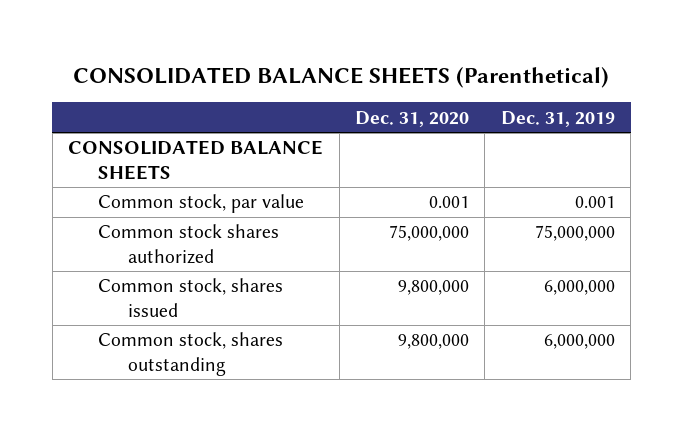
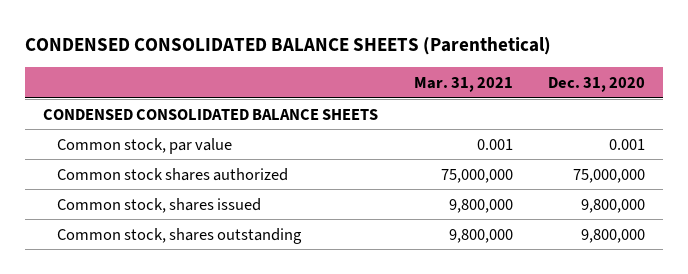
[73,66,610,88] CONSOLIDATED BALANCE SHEETS (Parenthetical) -> [24,36,551,55] CONDENSED CONSOLIDATED BALANCE SHEETS (Parenthetical)
[500,110,615,127] Dec. 31, 2019 -> none
none -> [413,77,513,93] Mar. 31, 2021
[68,140,324,180] CONSOLIDATED BALANCE SHEETS -> [42,108,378,120] CONDENSED CONSOLIDATED BALANCE SHEETS

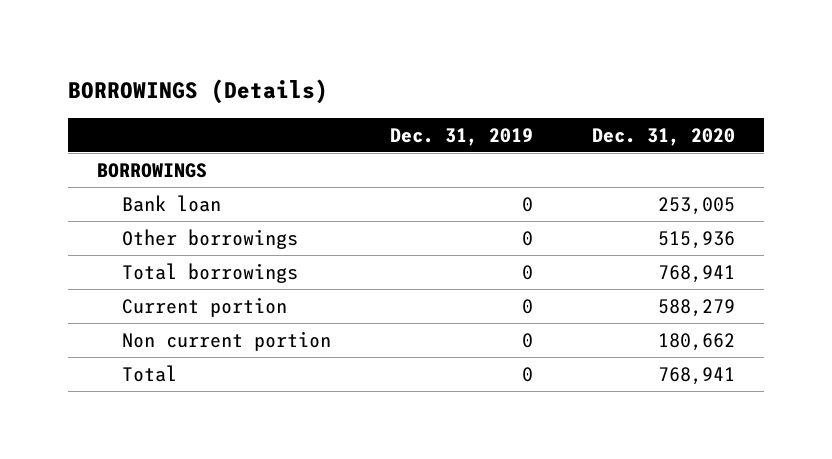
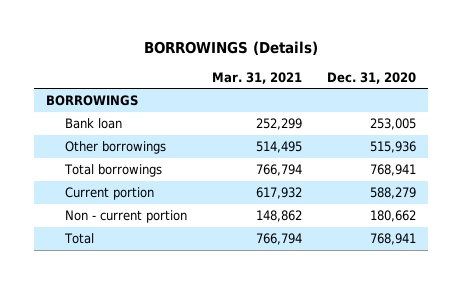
[390,127,534,146] Dec. 31, 2019 -> none
none -> [211,71,302,84] Mar. 31, 2021
[122,330,332,351] Non current portion -> [64,210,187,224] Non - current portion

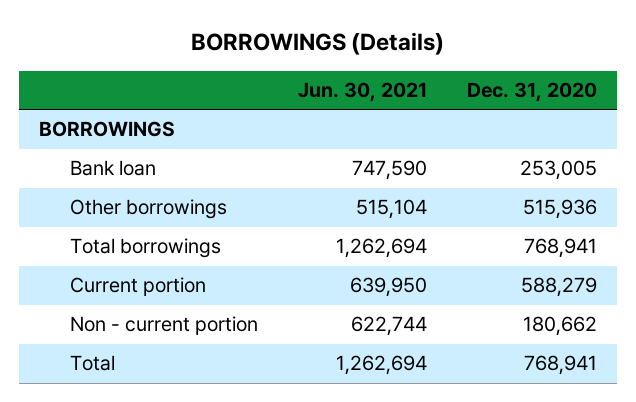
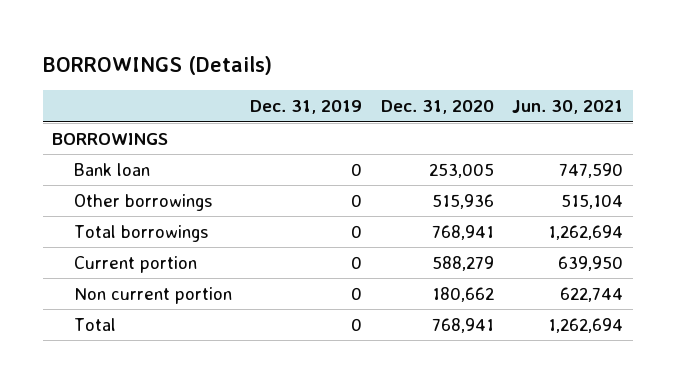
none -> [250,100,363,115] Dec. 31, 2019
[70,316,259,336] Non - current portion -> [73,286,232,304] Non current portion

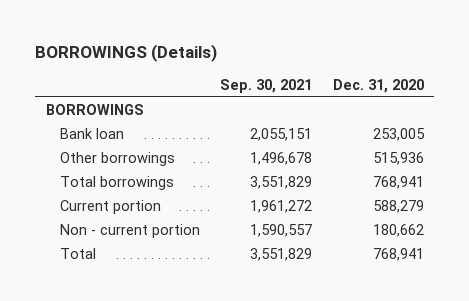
[250,100,363,115] Dec. 31, 2019 -> none
[512,100,624,115] Jun. 30, 2021 -> none
none -> [220,78,313,93] Sep. 30, 2021
[73,286,232,304] Non current portion -> [60,224,201,239] Non - current portion

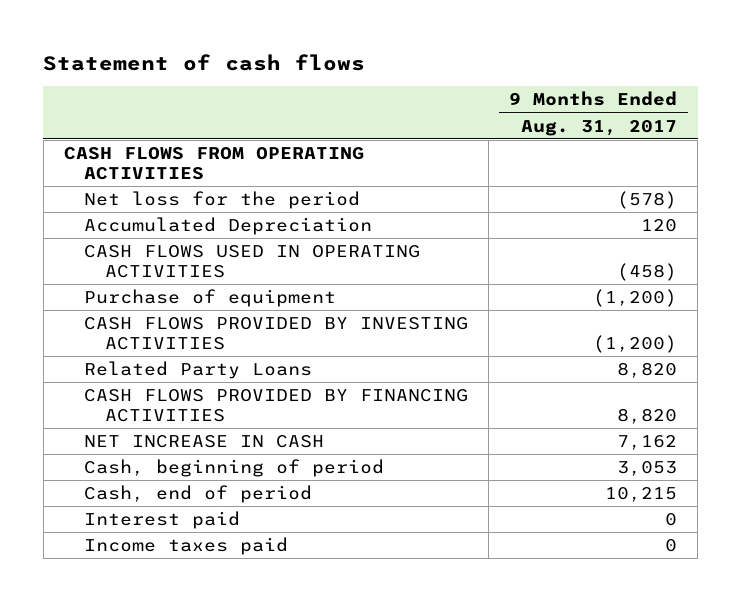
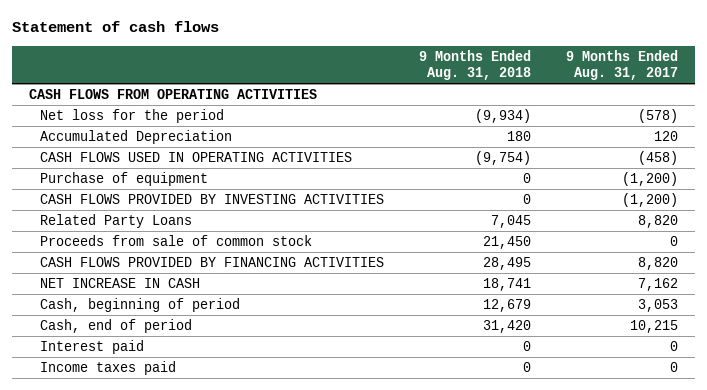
none -> [418,49,531,80] 9 Months Ended Aug. 31, 2018
none -> [40,234,313,246] Proceeds from sale of common stock

